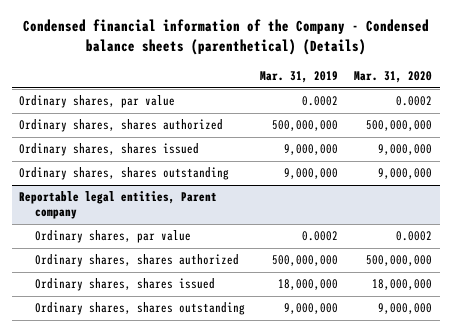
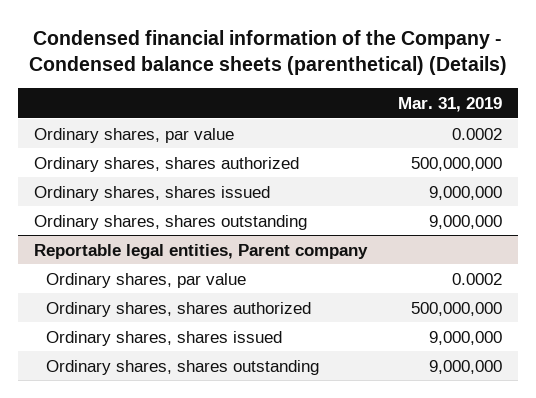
[353,71,432,84] Mar. 31, 2020 -> none
[278,279,339,291] 18,000,000 -> [429,330,503,345] 9,000,000

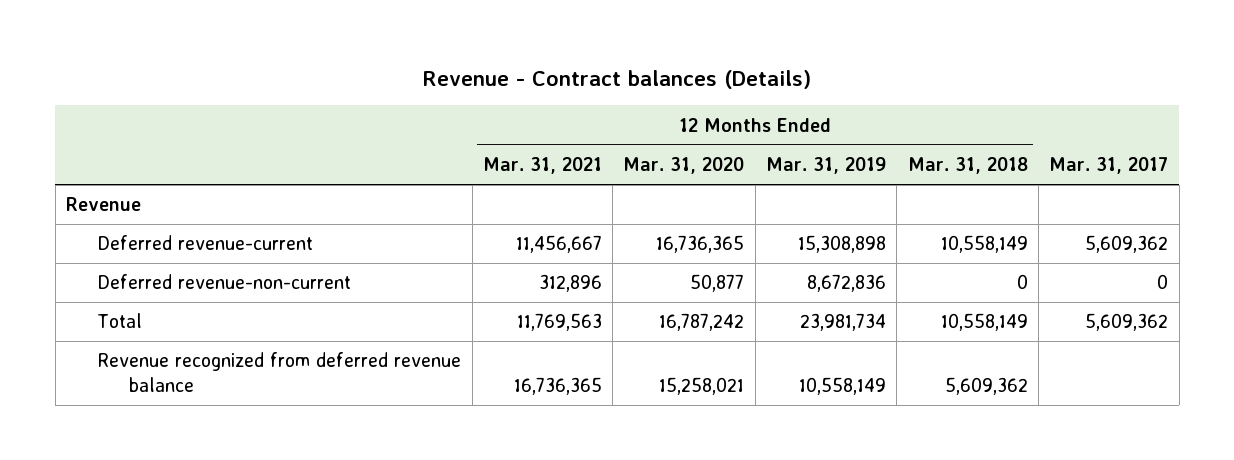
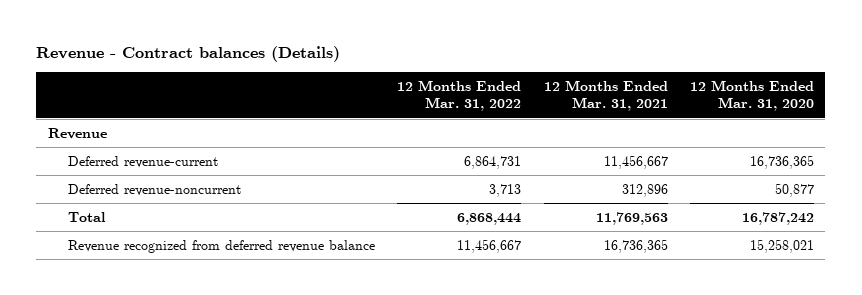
[766,157,887,175] Mar. 31, 2019 -> none
[907,157,1028,175] Mar. 31, 2018 -> none
[1049,157,1169,175] Mar. 31, 2017 -> none
none -> [397,79,522,112] 12 Months Ended Mar. 31, 2022
[97,274,352,290] Deferred revenue-non-current -> [67,183,241,196] Deferred revenue-noncurrent

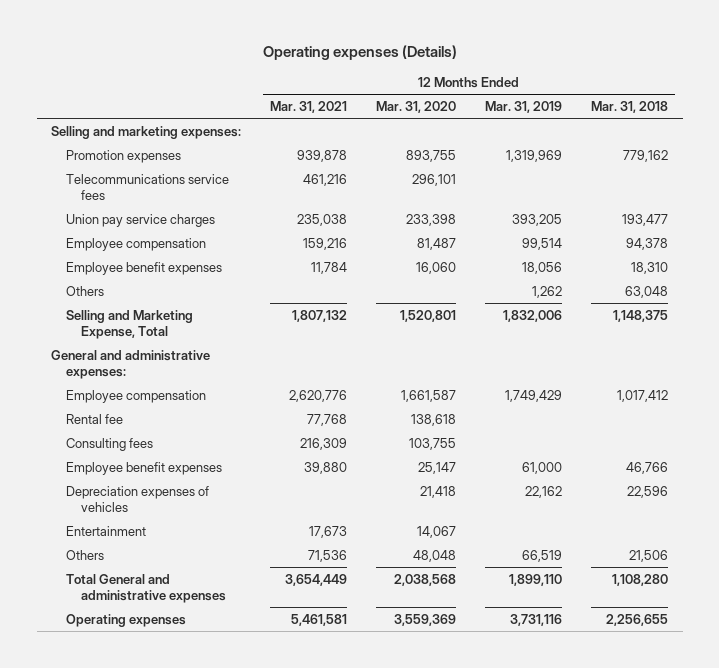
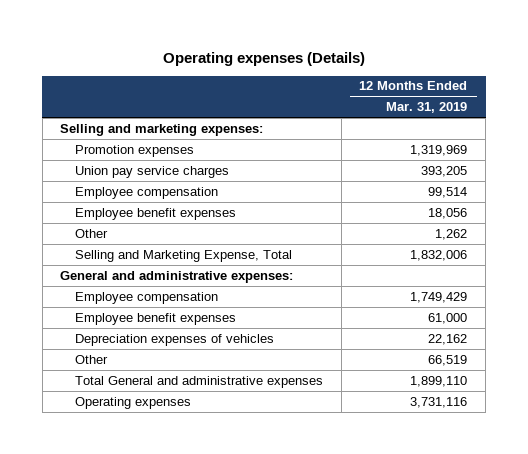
[270,100,348,113] Mar. 31, 2021 -> none
[376,100,457,113] Mar. 31, 2020 -> none
[591,100,669,113] Mar. 31, 2018 -> none
[65,173,229,201] Telecommunications service fees -> none
[65,285,104,296] Others -> [75,228,109,238] Other
[65,413,123,424] Rental fee -> none
[65,437,153,451] Consulting fees -> none
[65,525,146,536] Entertainment -> none
[65,549,104,560] Others -> [75,354,109,364] Other

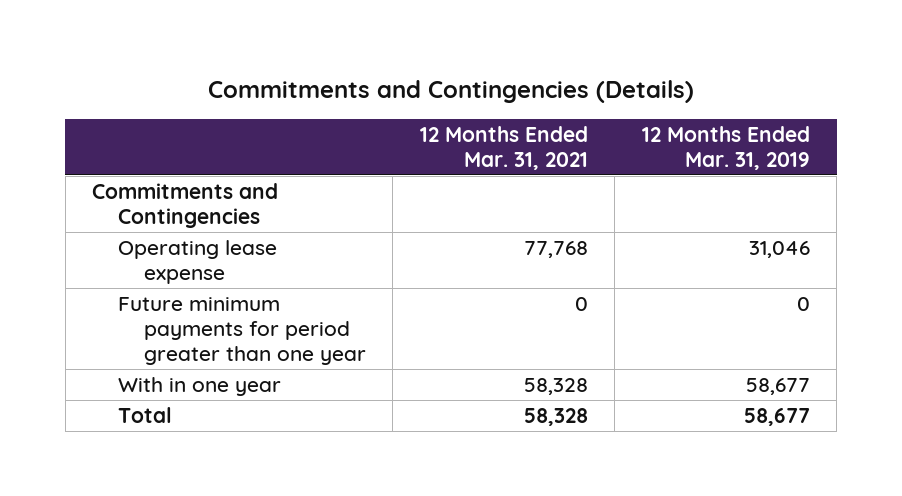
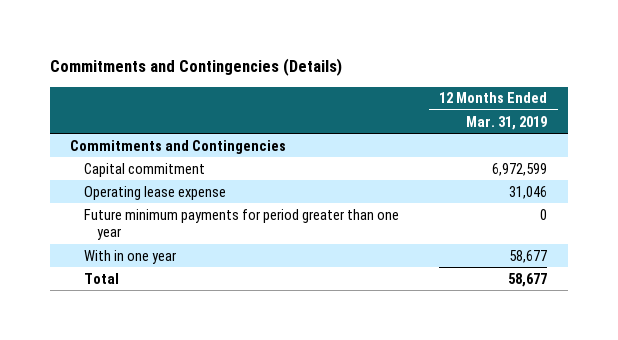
[419,125,588,170] 12 Months Ended Mar. 31, 2021 -> none
none -> [83,162,205,177] Capital commitment

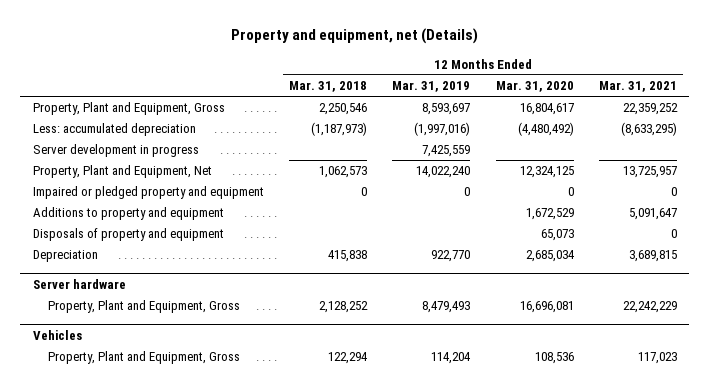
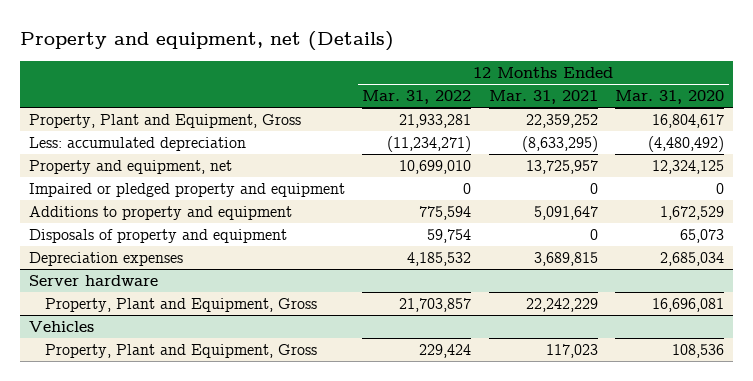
[289,81,368,93] Mar. 31, 2018 -> none
[392,81,471,93] Mar. 31, 2019 -> none
none -> [362,90,472,105] Mar. 31, 2022
[32,144,199,158] Server development in progress -> none
[32,165,212,179] Property, Plant and Equipment, Net -> [28,160,232,175] Property and equipment, net
[32,250,98,263] Depreciation -> [28,252,183,267] Depreciation expenses

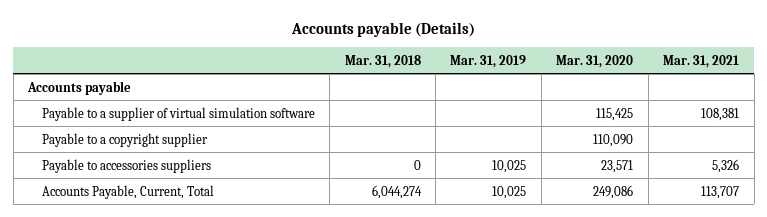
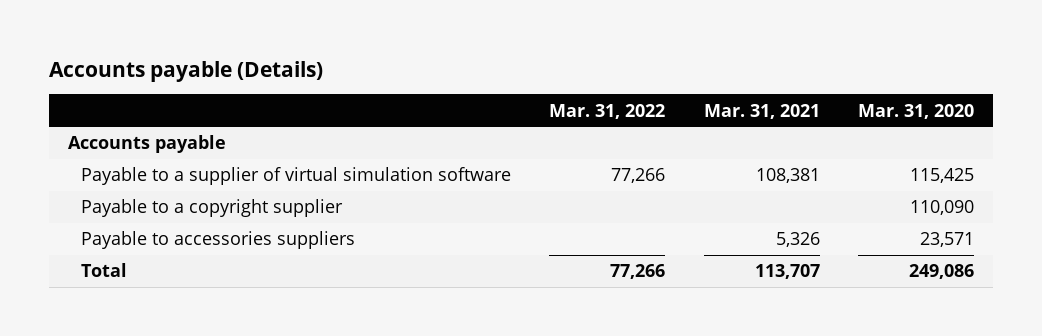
[344,54,421,68] Mar. 31, 2018 -> none
[450,54,527,68] Mar. 31, 2019 -> none
none -> [549,103,666,119] Mar. 31, 2022
[41,184,214,199] Accounts Payable, Current, Total -> [80,263,127,278] Total

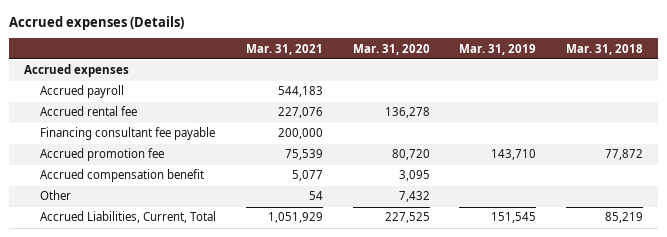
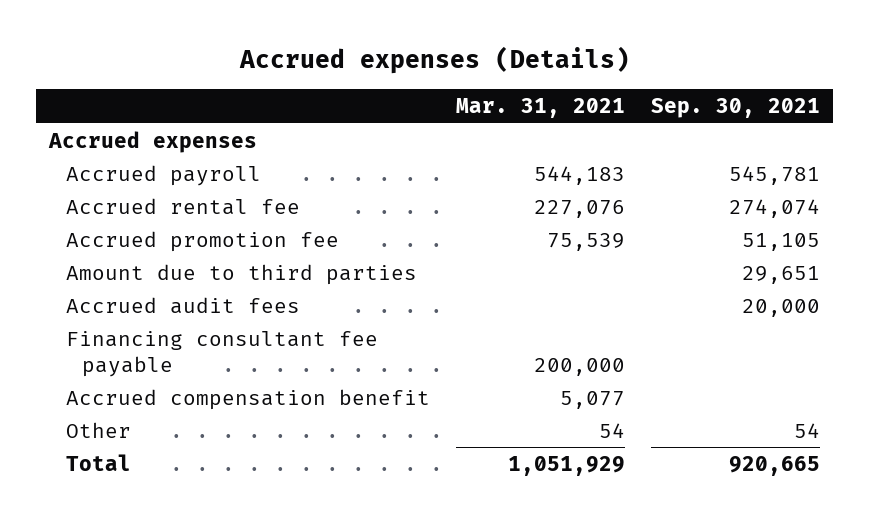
[352,43,430,55] Mar. 31, 2020 -> none
[459,43,537,55] Mar. 31, 2019 -> none
[566,43,644,55] Mar. 31, 2018 -> none
none -> [650,98,820,119] Sep. 30, 2021
none -> [65,263,417,285] Amount due to third parties
none -> [65,296,300,314] Accrued audit fees
[40,127,216,141] Financing consultant fee payable -> [65,330,378,377] Financing consultant fee payable
[40,211,217,224] Accrued Liabilities, Current, Total -> [65,453,131,471] Total

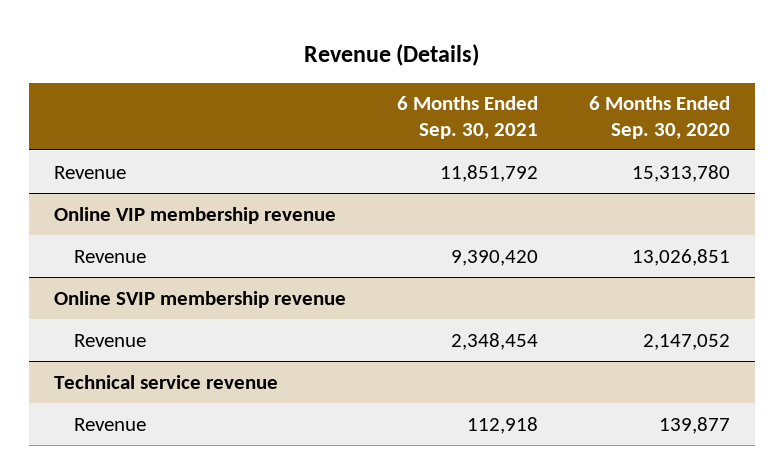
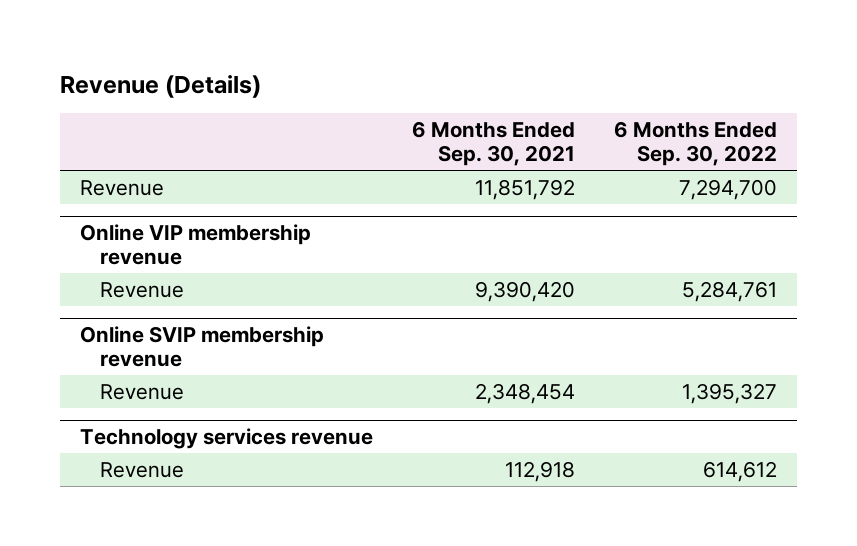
[589,96,731,139] 6 Months Ended Sep. 30, 2020 -> none
none -> [614,121,778,167] 6 Months Ended Sep. 30, 2022
[54,374,279,389] Technical service revenue -> [79,427,373,449] Technology services revenue

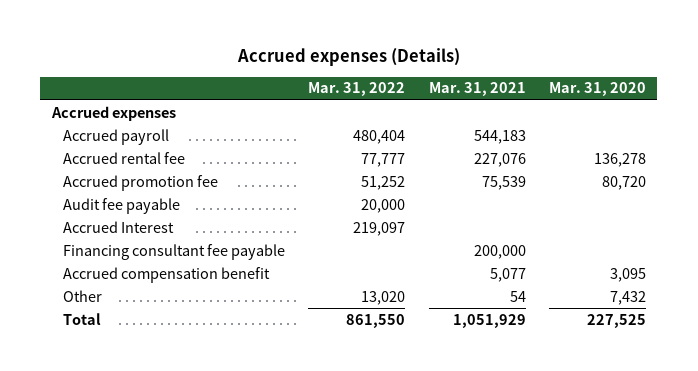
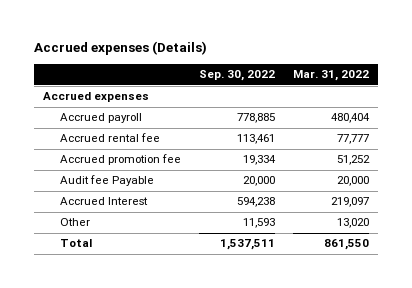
[428,82,526,97] Mar. 31, 2021 -> none
[548,82,646,97] Mar. 31, 2020 -> none
none -> [199,70,276,82] Sep. 30, 2022
[62,197,180,214] Audit fee payable -> [60,175,155,187] Audit fee Payable
[62,243,285,260] Financing consultant fee payable -> none
[62,266,270,283] Accrued compensation benefit -> none

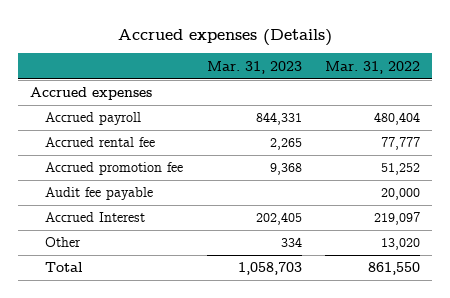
[199,70,276,82] Sep. 30, 2022 -> none
none -> [206,60,302,74] Mar. 31, 2023
[60,175,155,187] Audit fee Payable -> [45,187,154,201] Audit fee payable

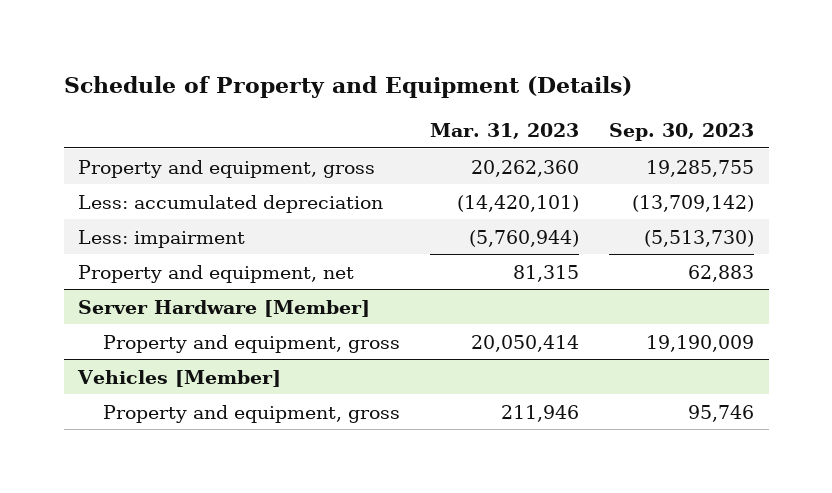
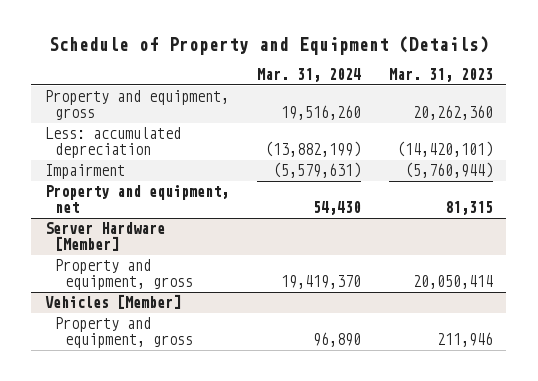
[608,123,754,142] Sep. 30, 2023 -> none
none -> [256,67,361,82] Mar. 31, 2024
[78,229,246,248] Less: impairment -> [45,164,126,180] Impairment

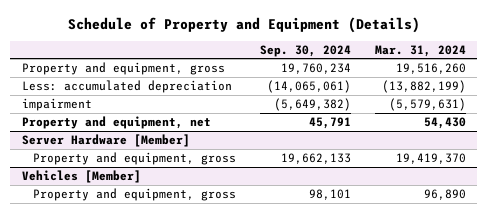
[388,67,493,82] Mar. 31, 2023 -> none
none -> [259,44,351,57] Sep. 30, 2024
[45,164,126,180] Impairment -> [21,98,92,112] impairment

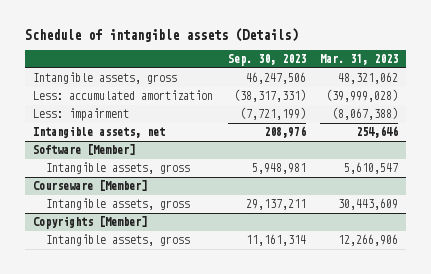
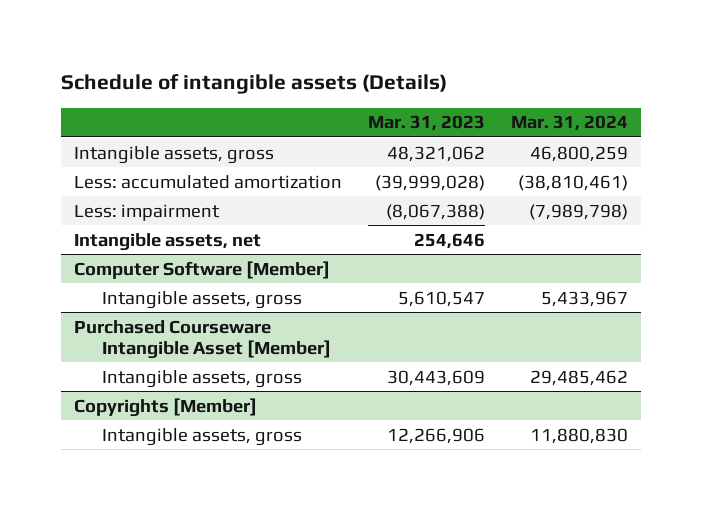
[227,53,306,66] Sep. 30, 2023 -> none
none -> [511,115,629,132] Mar. 31, 2024
[32,144,135,156] Software [Member] -> [73,260,330,279] Computer Software [Member]
[32,180,147,192] Courseware [Member] -> [73,319,331,359] Purchased Courseware Intangible Asset [Member]

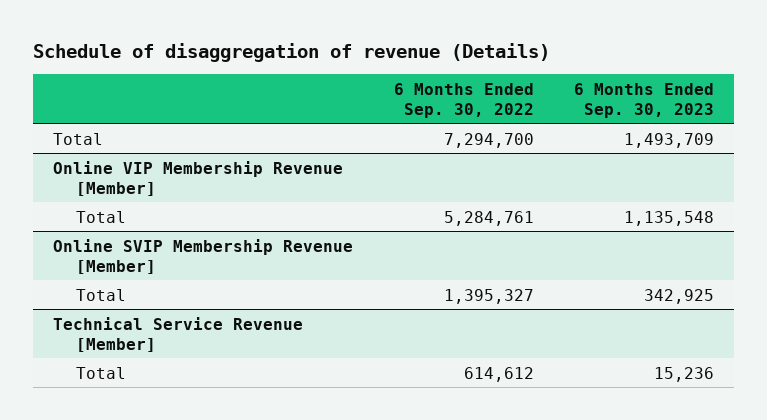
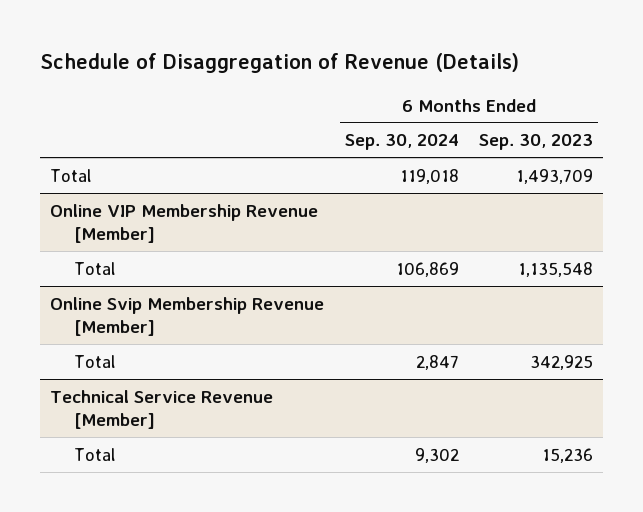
[33,42,551,62] Schedule of disaggregation of revenue (Details) -> [40,53,520,74] Schedule of Disaggregation of Revenue (Details)
[393,82,534,118] 6 Months Ended Sep. 30, 2022 -> none
none -> [344,134,459,151] Sep. 30, 2024
[53,238,354,274] Online SVIP Membership Revenue [Member] -> [50,296,325,337] Online Svip Membership Revenue [Member]

